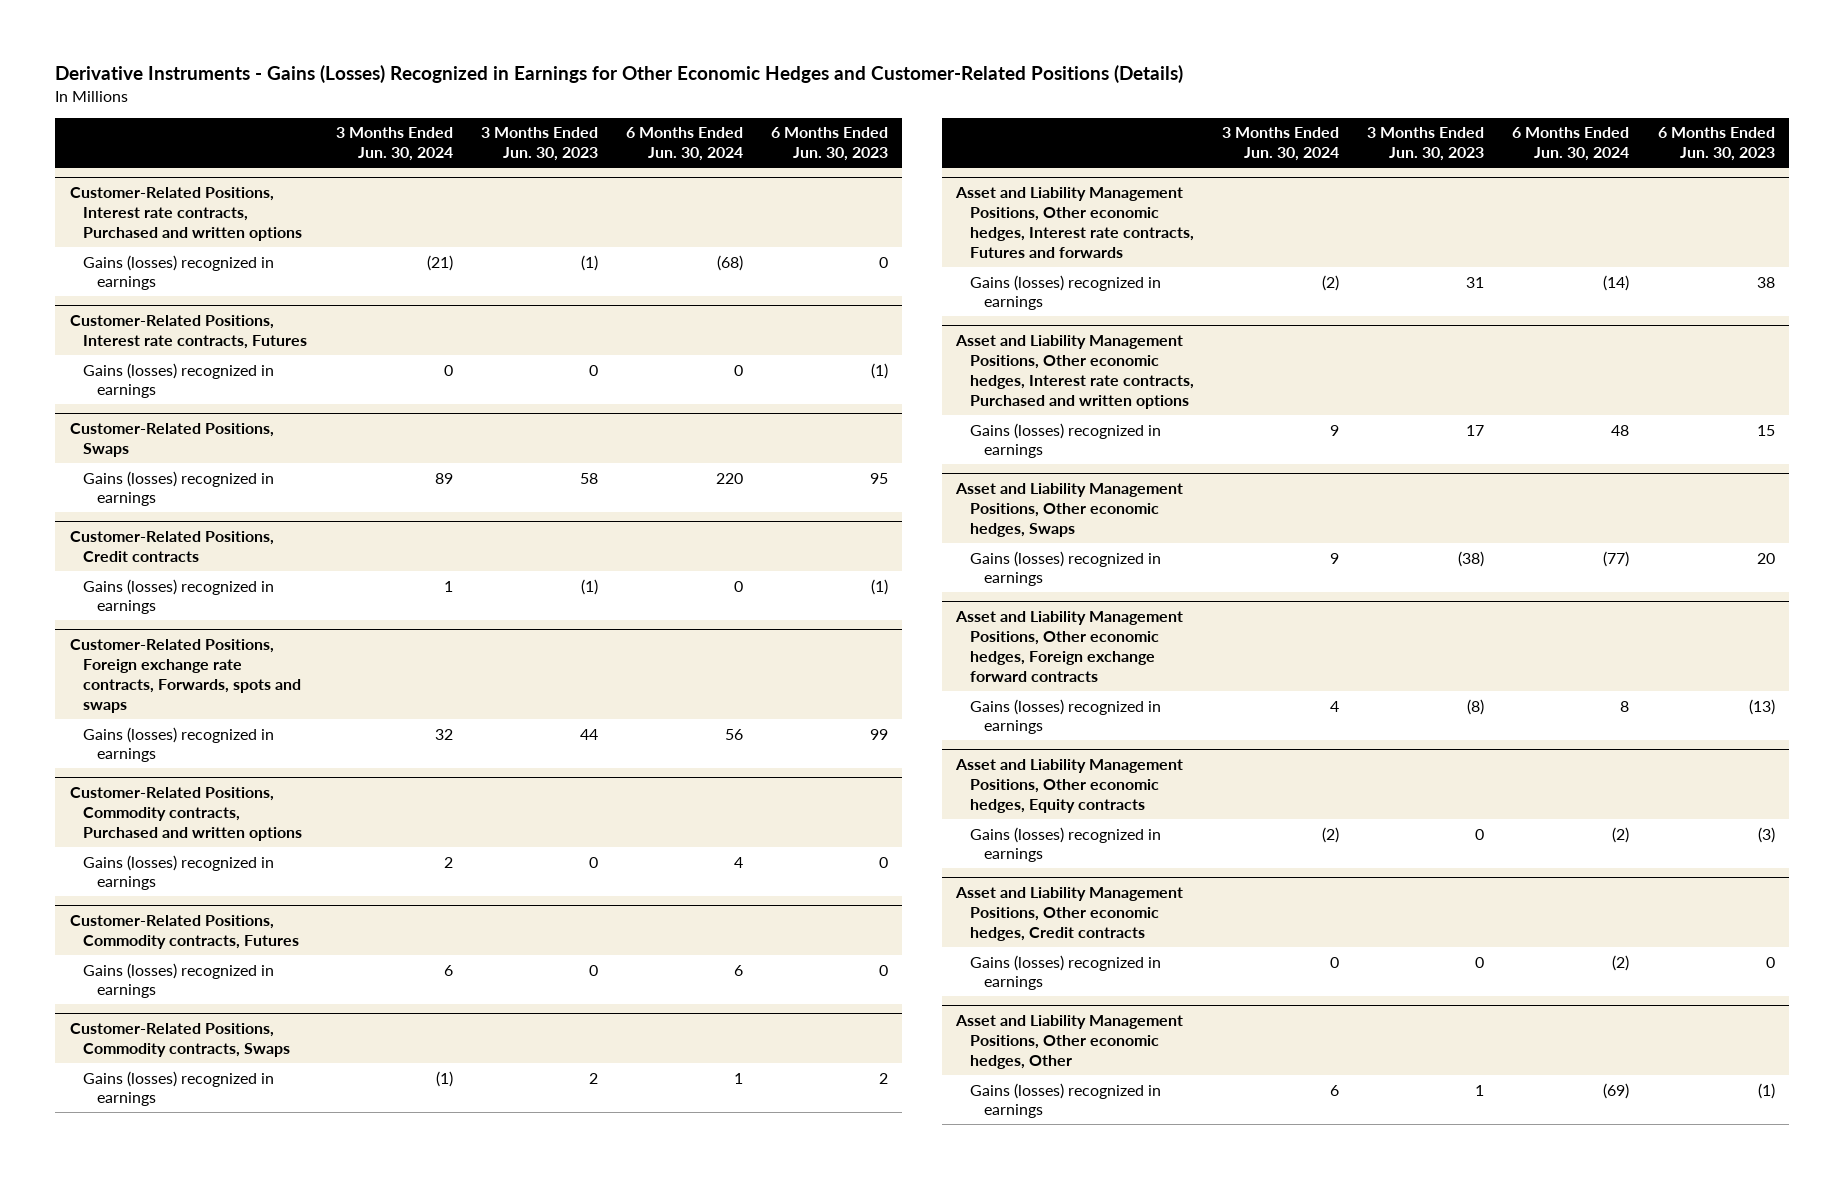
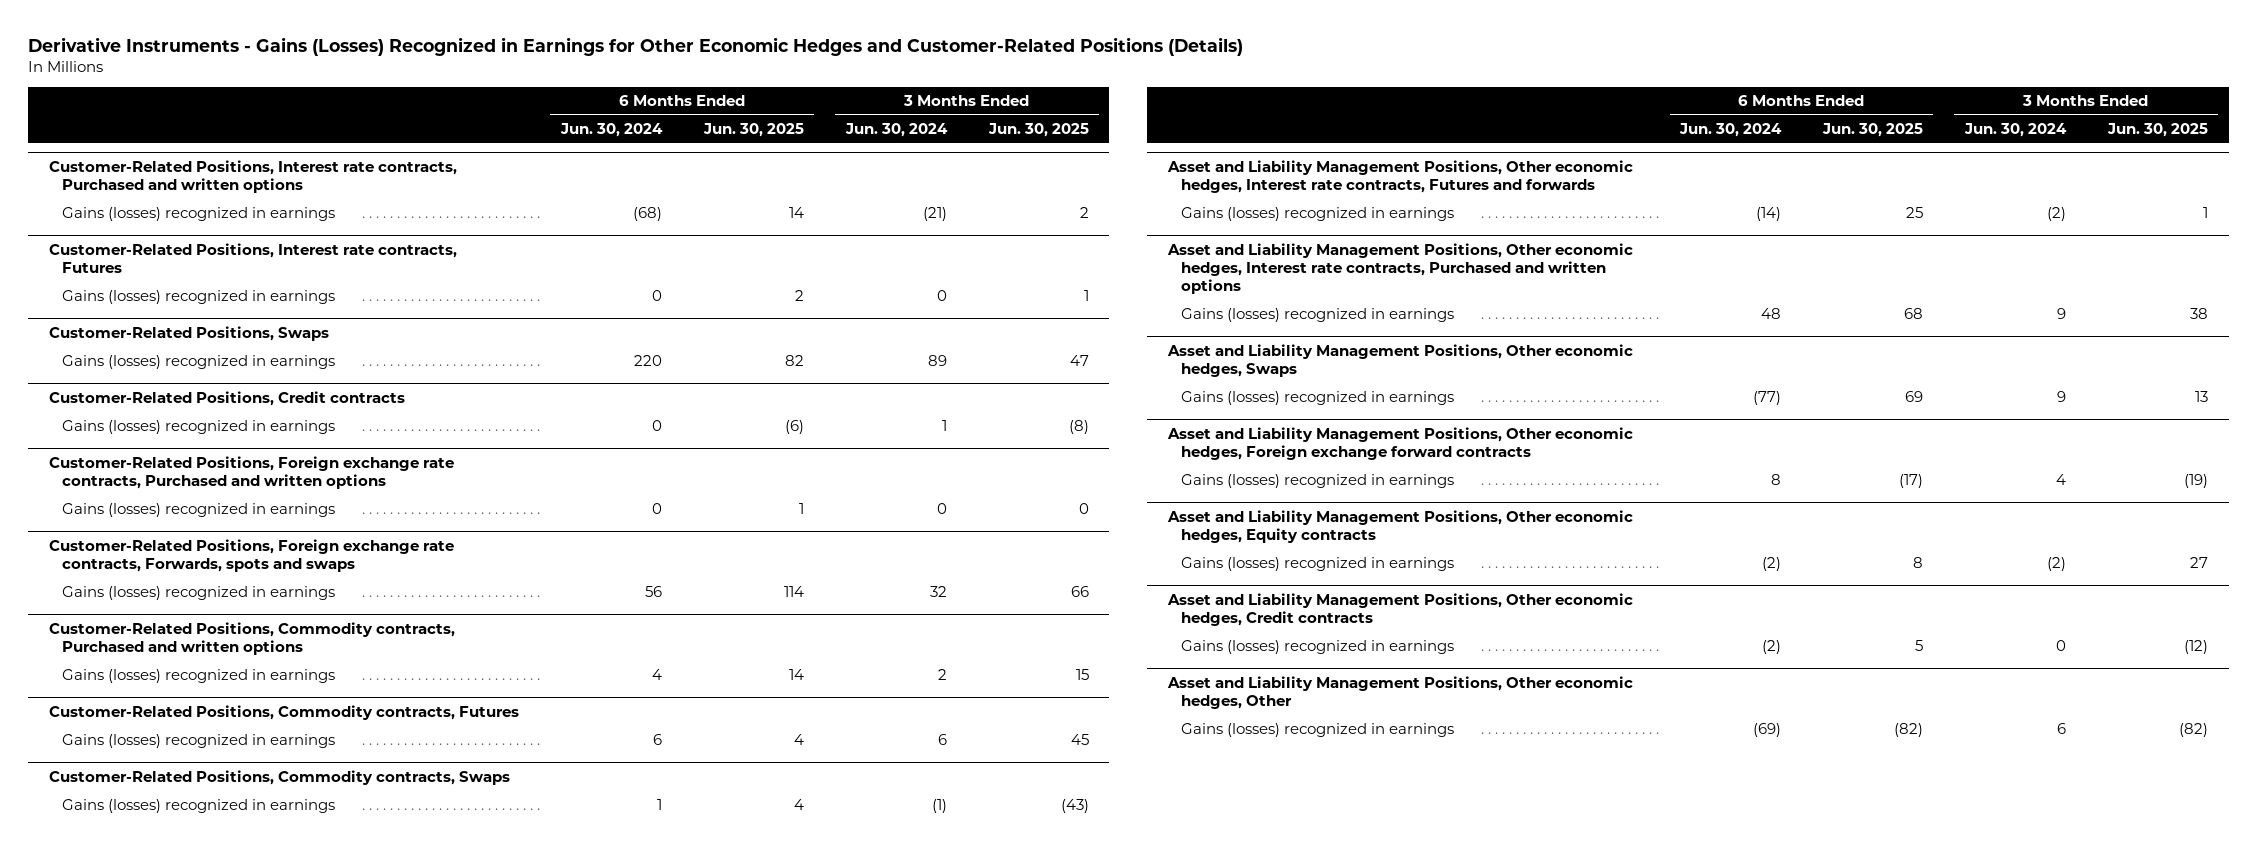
[480,127,598,162] 3 Months Ended Jun. 30, 2023 -> none
[771,127,889,162] 6 Months Ended Jun. 30, 2023 -> none
none -> [702,123,804,138] Jun. 30, 2025
none -> [987,123,1089,138] Jun. 30, 2025
none -> [49,456,455,490] Customer-Related Positions, Foreign exchange rate contracts, Purchased and written options
none -> [62,503,336,518] Gains (losses) recognized in earnings

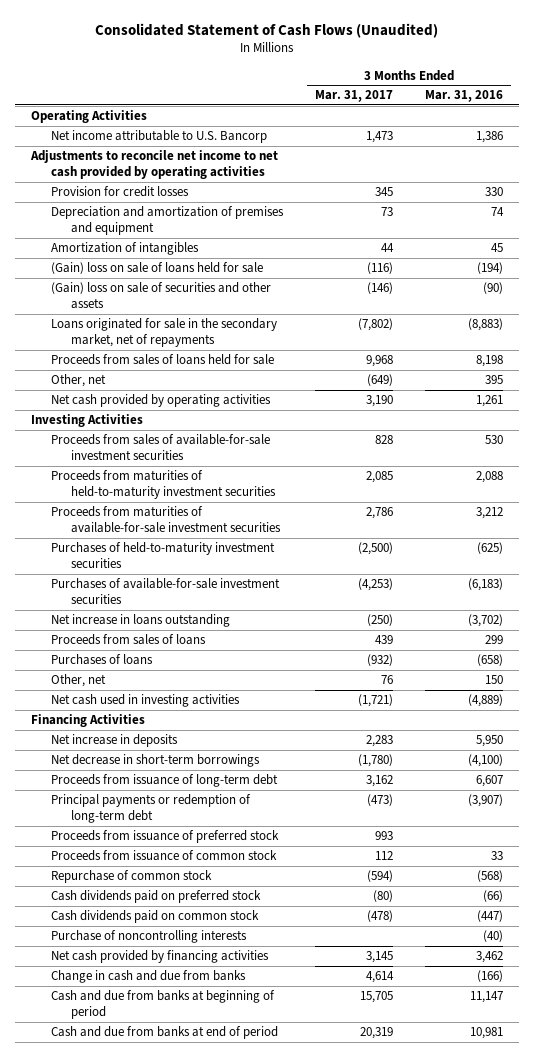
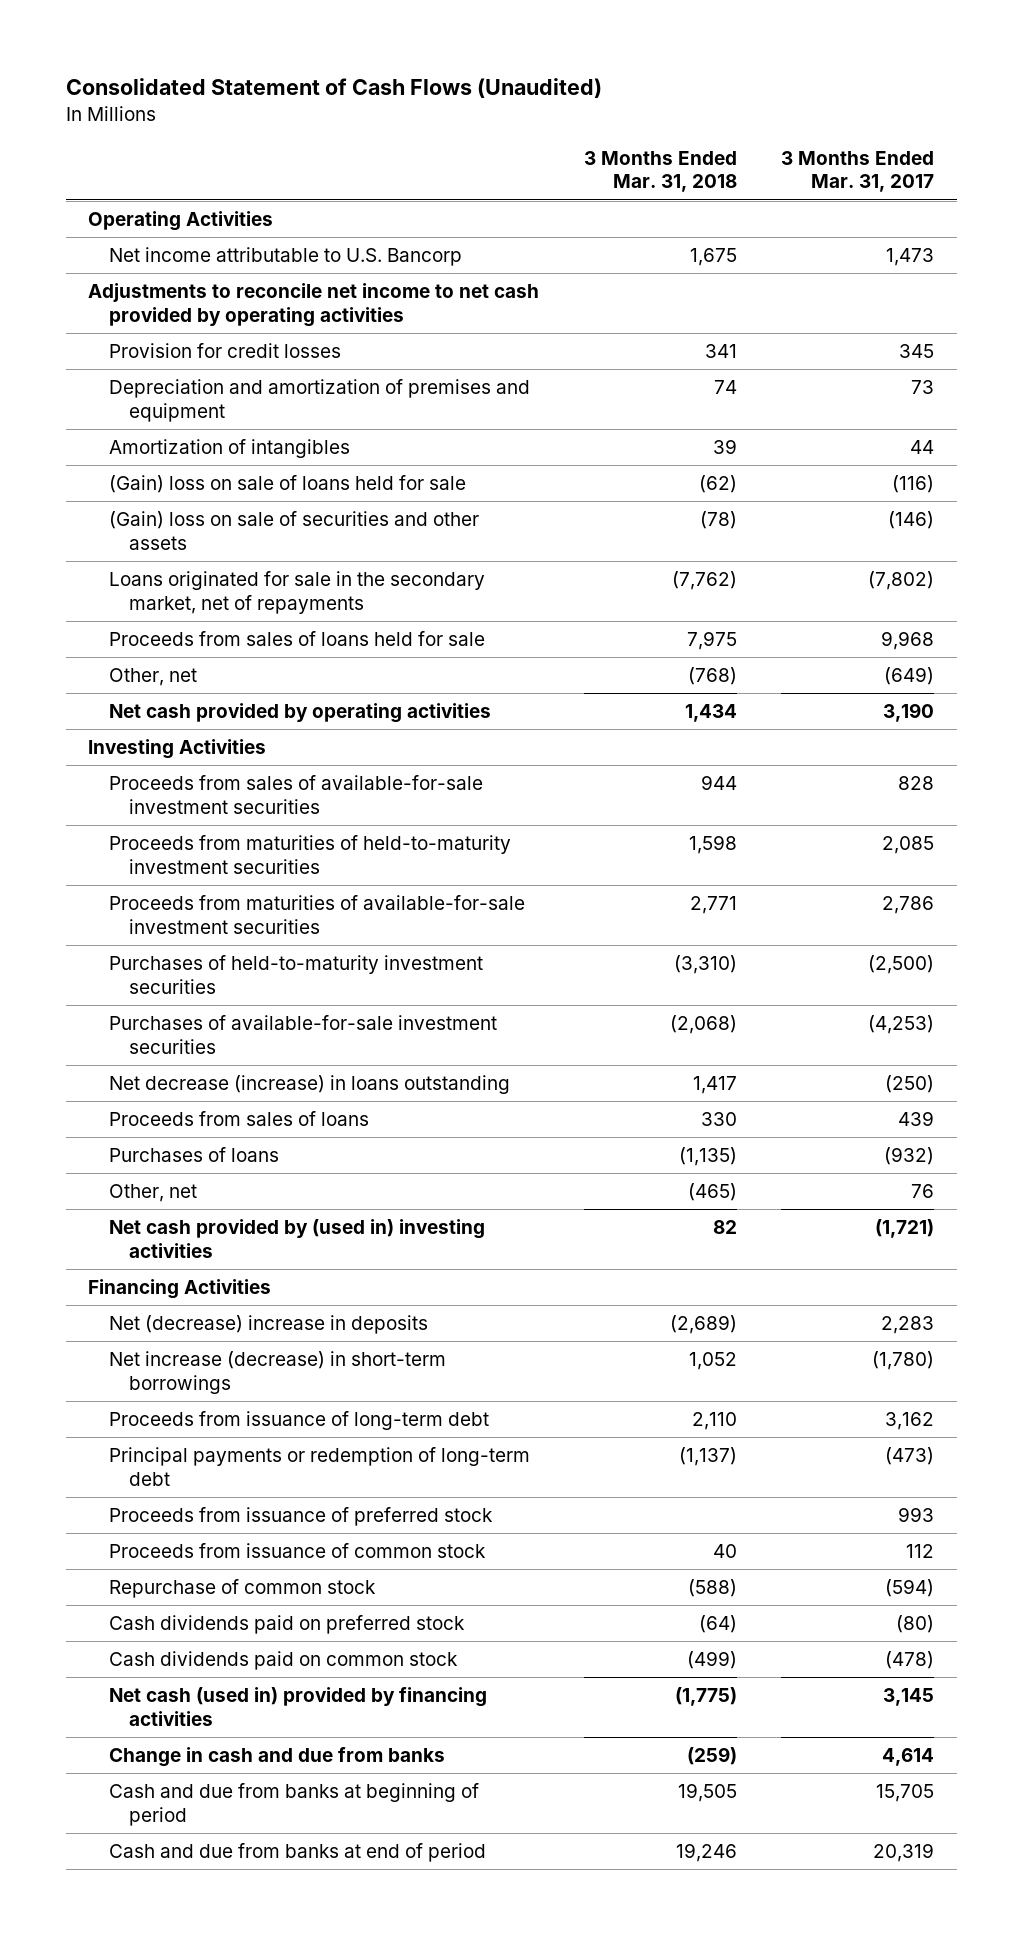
[425,90,504,103] Mar. 31, 2016 -> none
none -> [583,150,737,193] 3 Months Ended Mar. 31, 2018
[50,614,230,628] Net increase in loans outstanding -> [108,1075,510,1095] Net decrease (increase) in loans outstanding
[50,694,240,708] Net cash used in investing activities -> [108,1219,485,1259] Net cash provided by (used in) investing activities
[50,734,178,748] Net increase in deposits -> [108,1315,428,1335] Net (decrease) increase in deposits
[50,754,260,768] Net decrease in short-term borrowings -> [108,1351,446,1395] Net increase (decrease) in short-term borrowings
[50,930,247,944] Purchase of noncontrolling interests -> none
[50,950,269,964] Net cash provided by financing activities -> [108,1687,487,1727] Net cash (used in) provided by financing activities

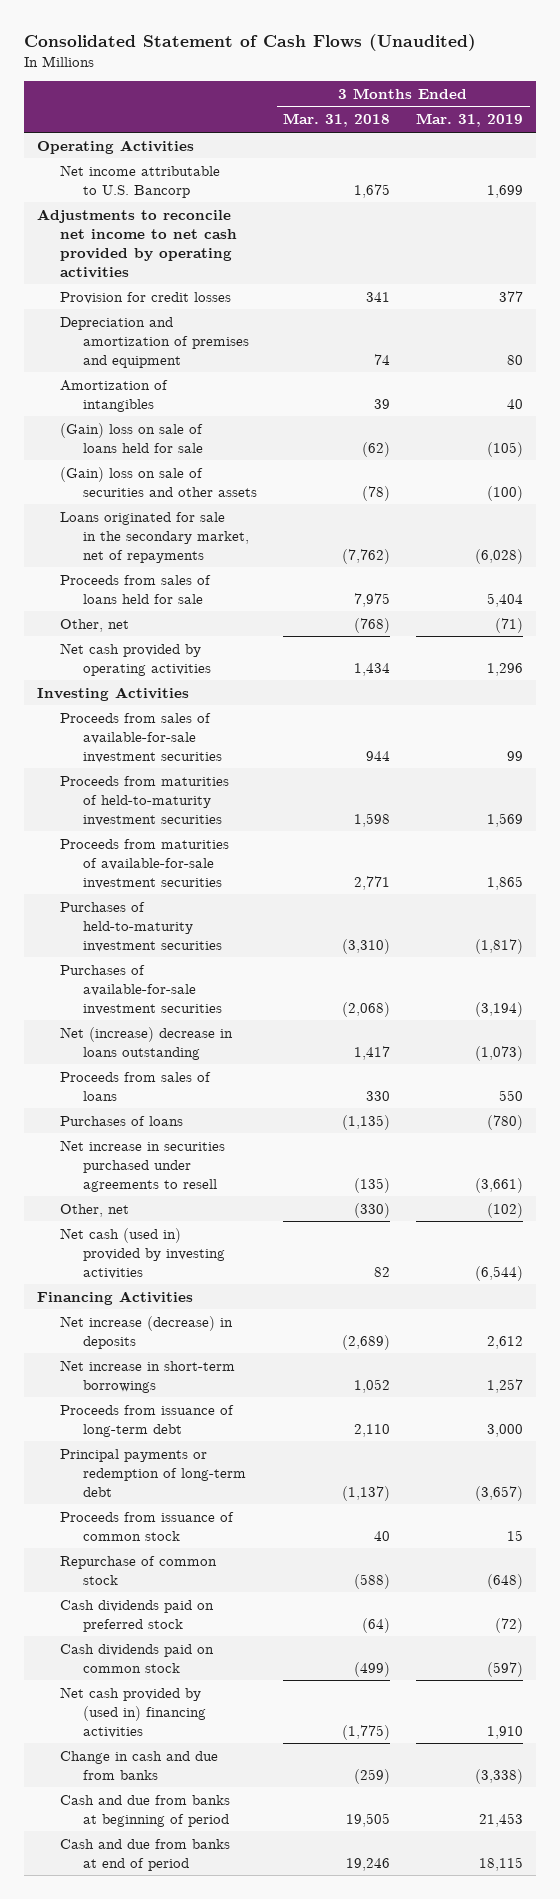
[781,150,935,193] 3 Months Ended Mar. 31, 2017 -> none
none -> [416,113,524,128] Mar. 31, 2019
[108,1075,510,1095] Net decrease (increase) in loans outstanding -> [60,1026,234,1060] Net (increase) decrease in loans outstanding
none -> [60,1139,226,1192] Net increase in securities purchased under agreements to resell
[687,1183,737,1202] (465) -> [354,1202,391,1218] (330)
[108,1219,485,1259] Net cash provided by (used in) investing activities -> [60,1227,226,1279] Net cash (used in) provided by investing activities
[108,1315,428,1335] Net (decrease) increase in deposits -> [60,1315,234,1349] Net increase (decrease) in deposits
[108,1351,446,1395] Net increase (decrease) in short-term borrowings -> [60,1359,236,1393] Net increase in short-term borrowings
[108,1507,493,1527] Proceeds from issuance of preferred stock -> none
[108,1687,487,1727] Net cash (used in) provided by financing activities -> [60,1686,207,1738] Net cash provided by (used in) financing activities

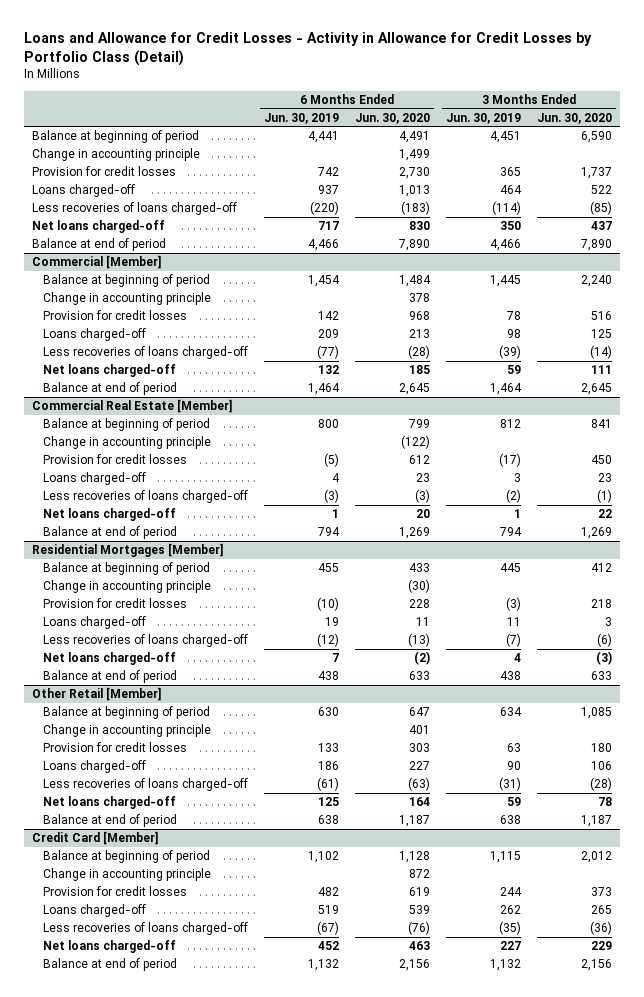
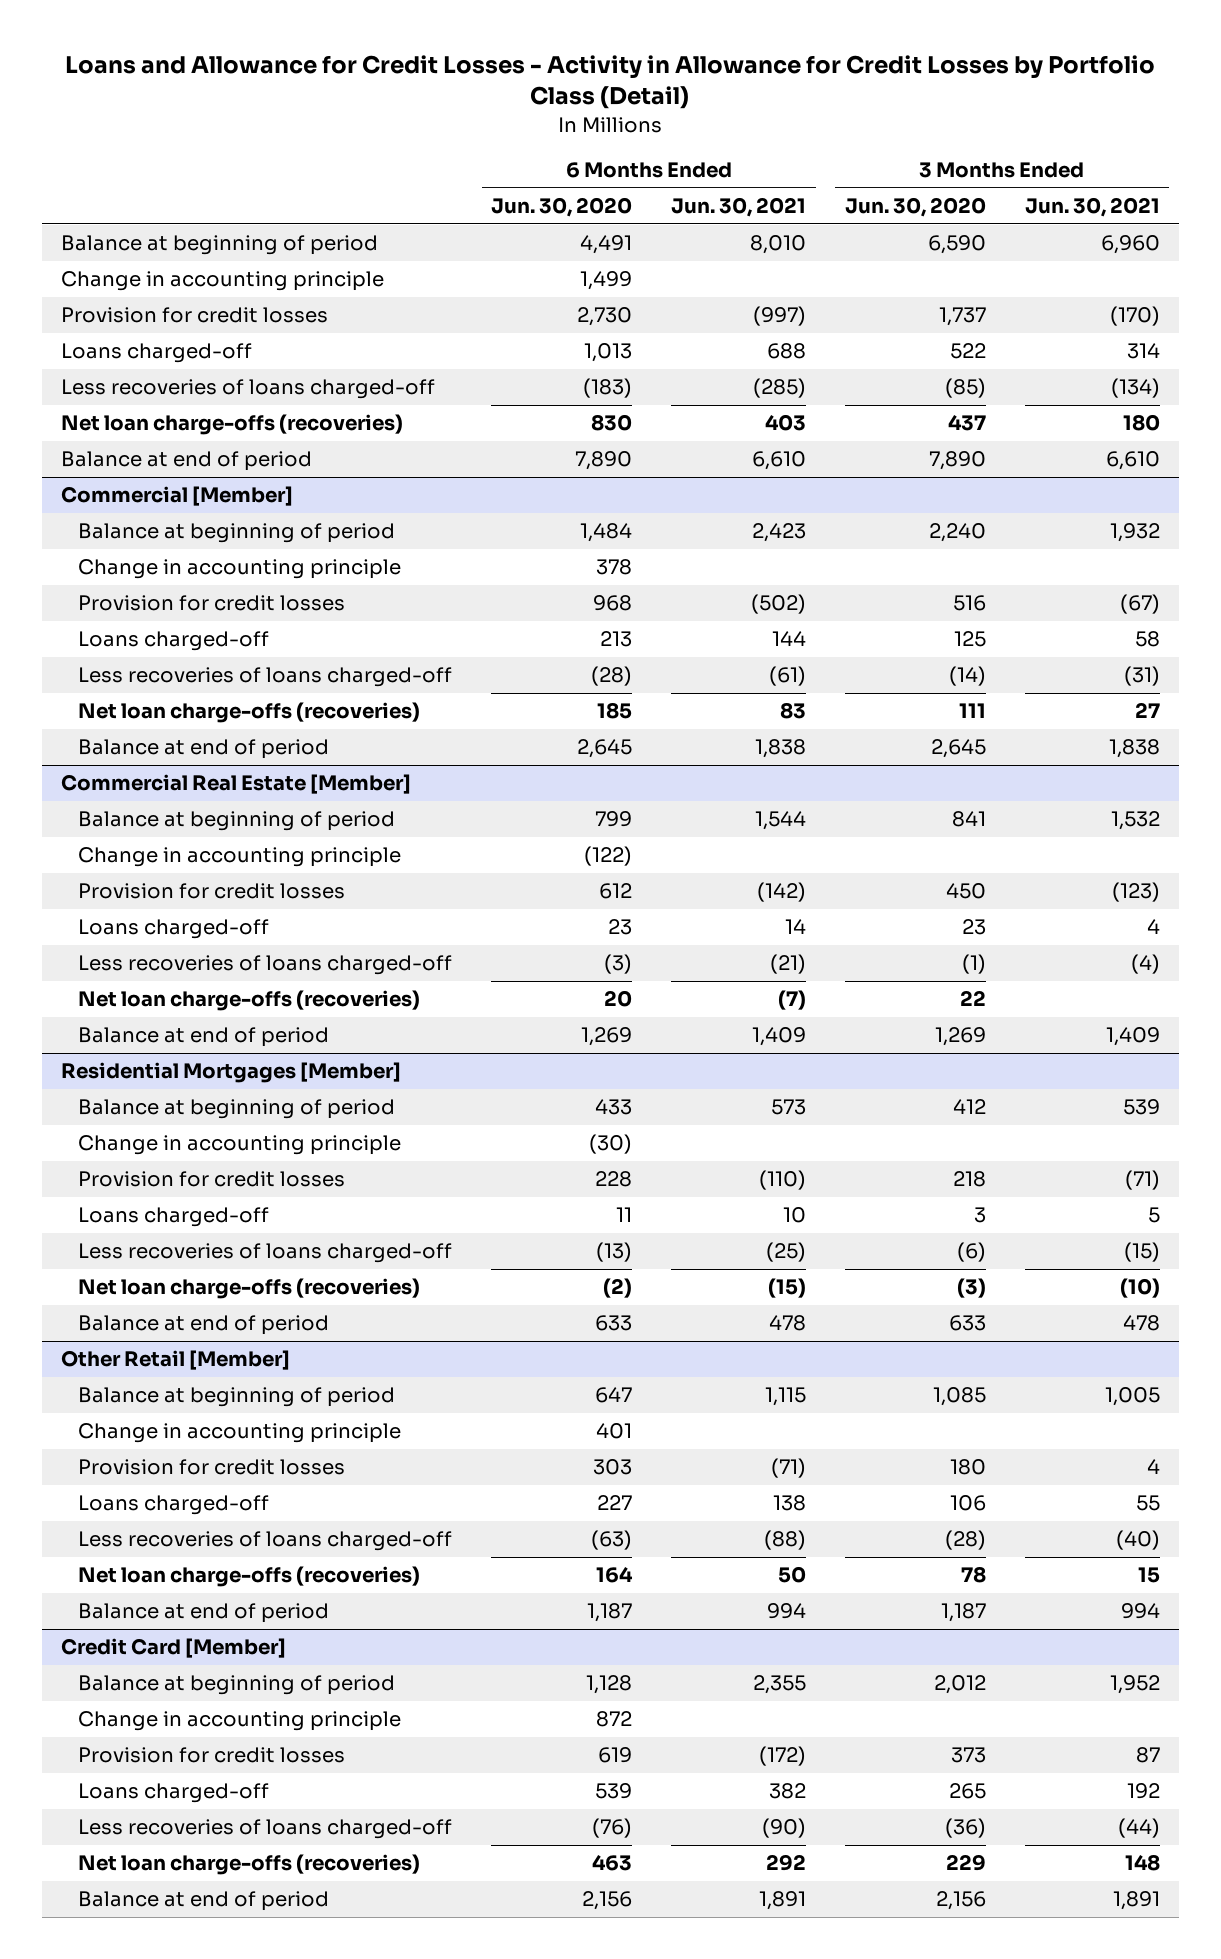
[264,112,340,124] Jun. 30, 2019 -> none
[446,112,522,124] Jun. 30, 2019 -> none
none -> [671,197,807,218] Jun. 30, 2021
none -> [1024,197,1160,218] Jun. 30, 2021
[31,220,165,234] Net loans charged-off -> [61,414,404,436] Net loan charge-offs (recoveries)
[43,364,177,378] Net loans charged-off -> [78,702,421,724] Net loan charge-offs (recoveries)
[43,508,177,522] Net loans charged-off -> [78,990,421,1012] Net loan charge-offs (recoveries)
[43,652,177,666] Net loans charged-off -> [78,1278,421,1300] Net loan charge-offs (recoveries)
[43,796,177,810] Net loans charged-off -> [78,1566,421,1588] Net loan charge-offs (recoveries)
[43,940,177,954] Net loans charged-off -> [78,1854,421,1876] Net loan charge-offs (recoveries)

